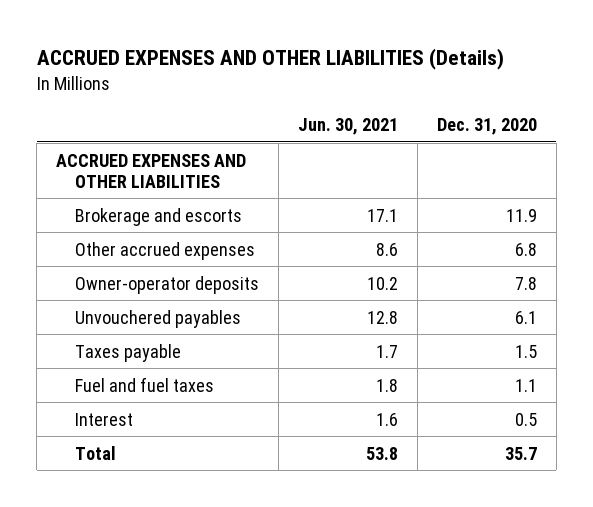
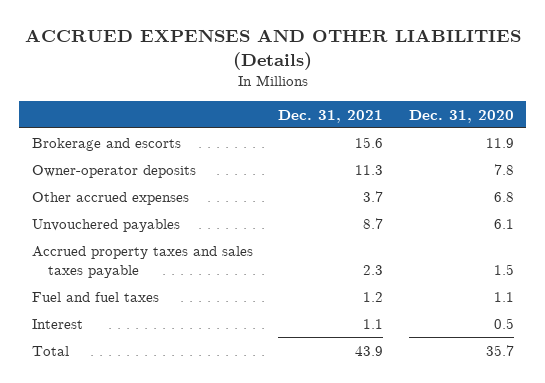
[298,118,399,136] Jun. 30, 2021 -> none
none -> [278,109,384,123] Dec. 31, 2021
[56,153,247,188] ACCRUED EXPENSES AND OTHER LIABILITIES -> none
[75,241,256,260] Other accrued expenses -> [31,191,189,205] Other accrued expenses
[75,343,182,362] Taxes payable -> [31,245,253,278] Accrued property taxes and sales taxes payable

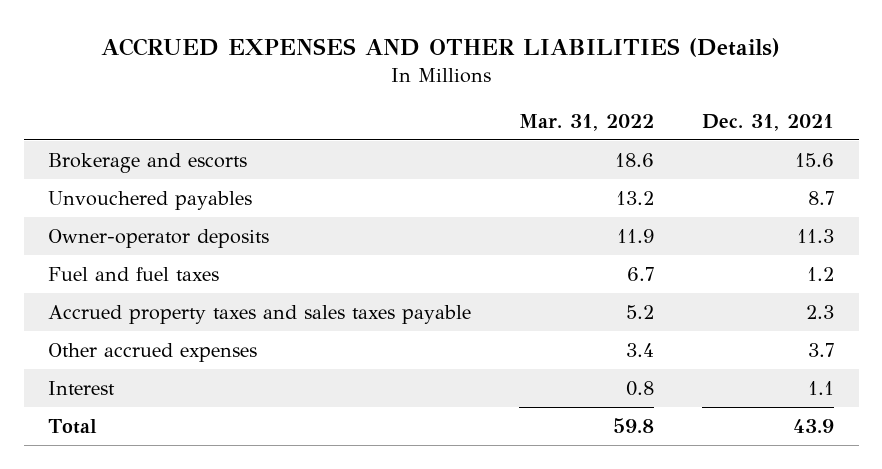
[408,109,514,123] Dec. 31, 2020 -> none
none -> [519,113,655,131] Mar. 31, 2022
[31,164,196,178] Owner-operator deposits -> [47,228,269,248] Owner-operator deposits
[31,245,253,278] Accrued property taxes and sales taxes payable -> [47,304,471,324] Accrued property taxes and sales taxes payable
[31,191,189,205] Other accrued expenses -> [47,342,257,362] Other accrued expenses

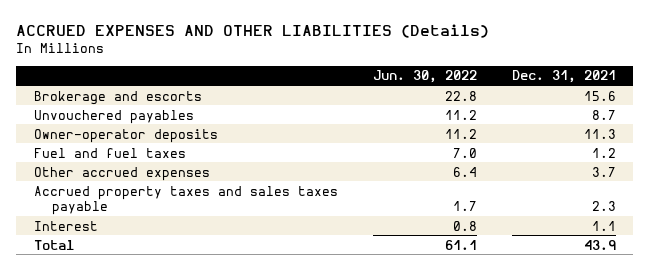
[519,113,655,131] Mar. 31, 2022 -> none
none -> [372,70,477,84] Jun. 30, 2022
[47,304,471,324] Accrued property taxes and sales taxes payable -> [33,185,338,216] Accrued property taxes and sales taxes payable

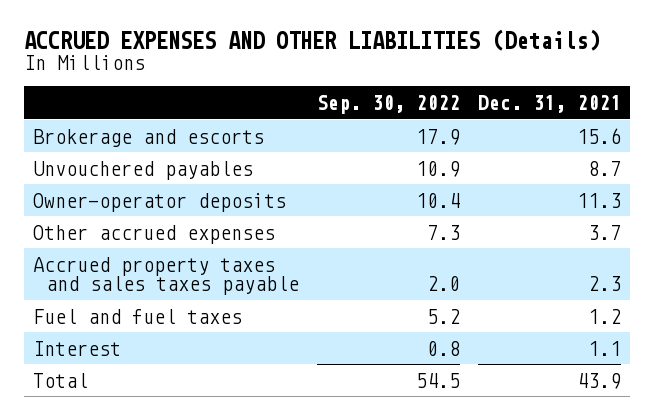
[372,70,477,84] Jun. 30, 2022 -> none
none -> [317,94,461,114] Sep. 30, 2022
[33,147,186,158] Fuel and fuel taxes -> [32,308,242,324] Fuel and fuel taxes

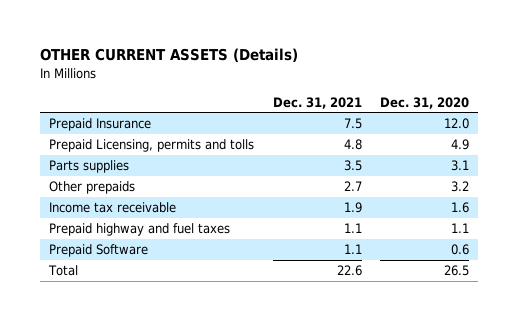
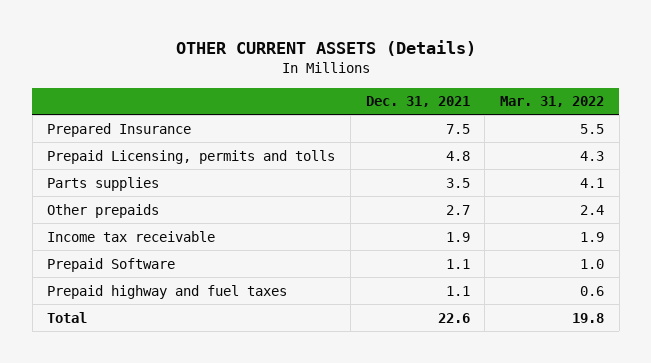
[380,96,470,109] Dec. 31, 2020 -> none
none -> [499,96,604,108] Mar. 31, 2022
[49,118,152,132] Prepaid Insurance -> [47,122,192,137] Prepared Insurance
[49,223,231,237] Prepaid highway and fuel taxes -> [47,284,288,299] Prepaid highway and fuel taxes

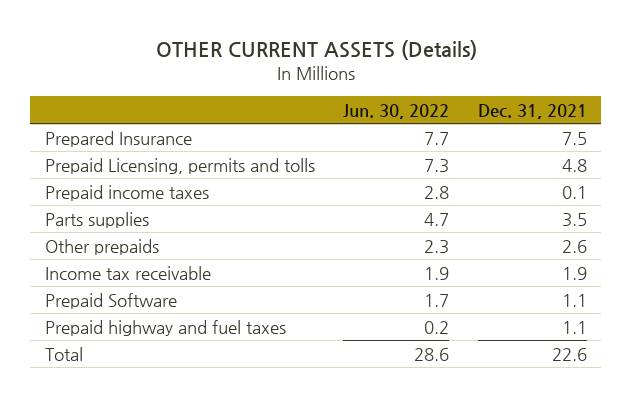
[499,96,604,108] Mar. 31, 2022 -> none
none -> [343,103,450,119] Jun. 30, 2022
none -> [44,184,209,201] Prepaid income taxes
[445,204,470,215] 2.7 -> [561,239,587,253] 2.6

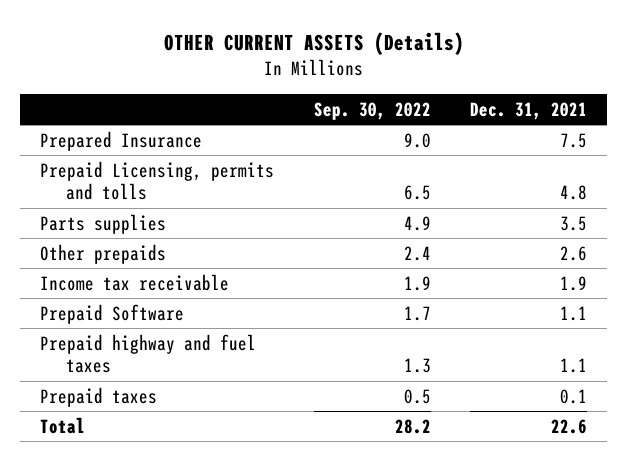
[343,103,450,119] Jun. 30, 2022 -> none
none -> [313,101,431,120] Sep. 30, 2022
[44,184,209,201] Prepaid income taxes -> none
none -> [40,386,158,407] Prepaid taxes

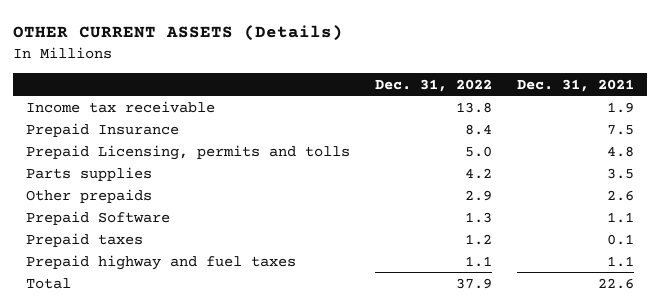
[313,101,431,120] Sep. 30, 2022 -> none
none -> [374,78,492,92] Dec. 31, 2022
[40,273,230,291] Income tax receivable -> [25,100,215,113] Income tax receivable
[40,130,203,151] Prepared Insurance -> [25,122,179,137] Prepaid Insurance
[40,333,257,374] Prepaid highway and fuel taxes -> [25,254,296,270] Prepaid highway and fuel taxes

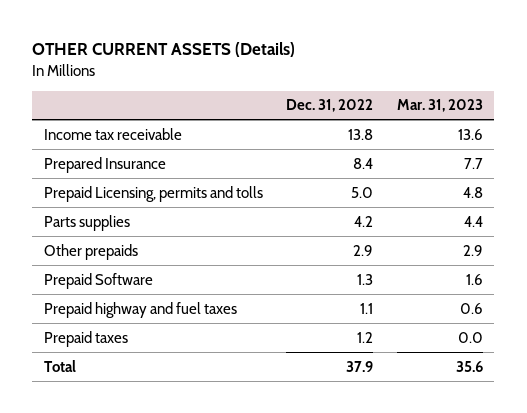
[517,78,635,92] Dec. 31, 2021 -> none
none -> [396,99,483,113] Mar. 31, 2023
[25,122,179,137] Prepaid Insurance -> [43,156,166,173] Prepared Insurance
[25,232,143,247] Prepaid taxes -> [43,330,128,347] Prepaid taxes

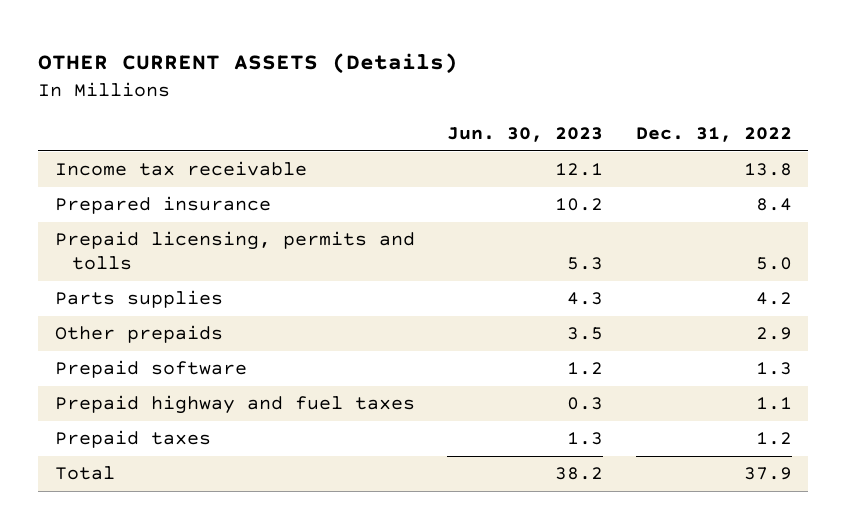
[396,99,483,113] Mar. 31, 2023 -> none
none -> [447,127,604,143] Jun. 30, 2023
[43,156,166,173] Prepared Insurance -> [54,196,271,215] Prepared insurance
[43,185,263,202] Prepaid Licensing, permits and tolls -> [54,231,415,270] Prepaid licensing, permits and tolls
[43,272,153,289] Prepaid Software -> [54,360,247,379] Prepaid software

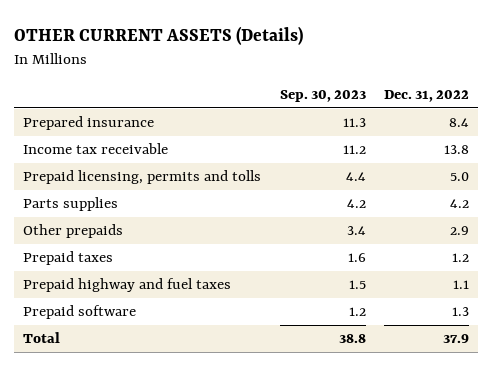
[447,127,604,143] Jun. 30, 2023 -> none
none -> [279,89,366,102] Sep. 30, 2023
[54,161,307,177] Income tax receivable -> [23,143,169,155] Income tax receivable
[54,395,415,415] Prepaid highway and fuel taxes -> [23,278,232,293] Prepaid highway and fuel taxes
[54,360,247,379] Prepaid software -> [23,305,137,320] Prepaid software

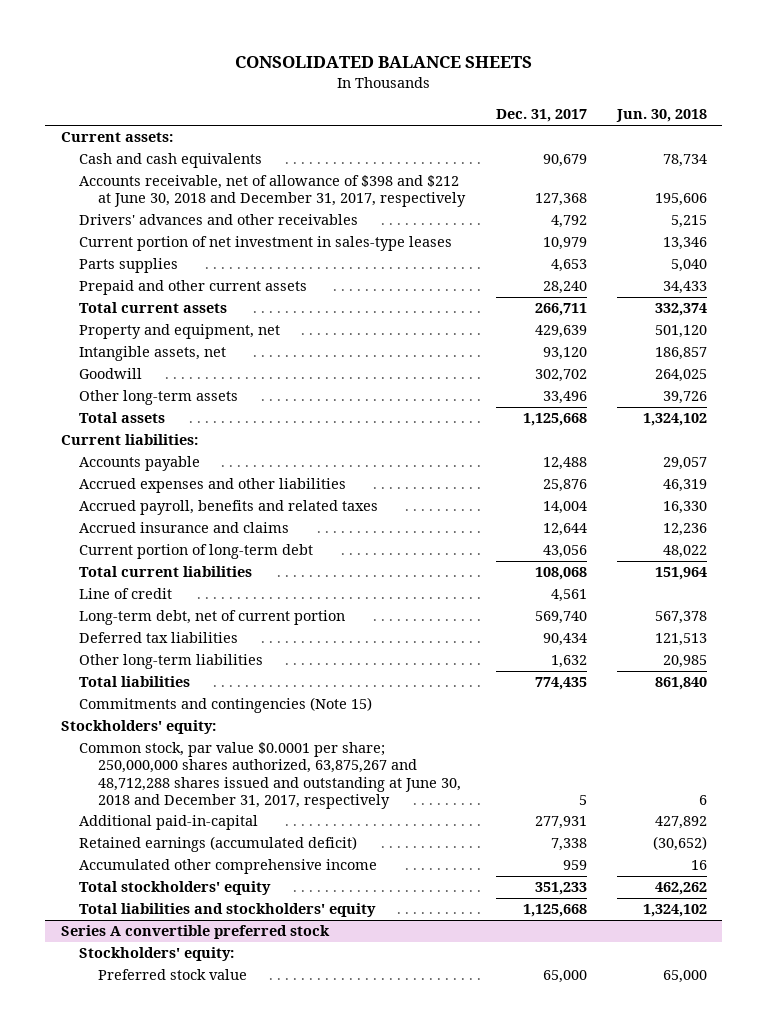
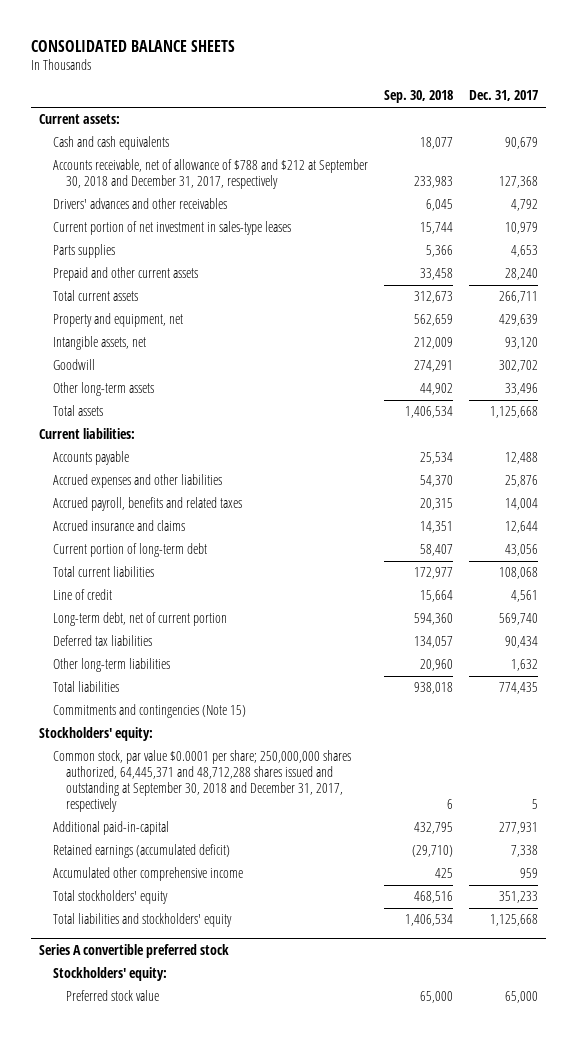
[616,109,708,123] Jun. 30, 2018 -> none
none -> [383,90,453,104] Sep. 30, 2018
[79,175,467,208] Accounts receivable, net of allowance of $398 and $212 at June 30, 2018 and December 31, 2017, respectively -> [52,159,368,190] Accounts receivable, net of allowance of $788 and $212 at September 30, 2018 and December 31, 2017, respectively
[79,742,462,809] Common stock, par value $0.0001 per share; 250,000,000 shares authorized, 63,875,267 and 48,712,288 shares issued and outstanding at June 30, 2018 and December 31, 2017, respectively -> [52,750,351,812] Common stock, par value $0.0001 per share; 250,000,000 shares authorized, 64,445,371 and 48,712,288 shares issued and outstanding at September 30, 2018 and December 31, 2017, respectively

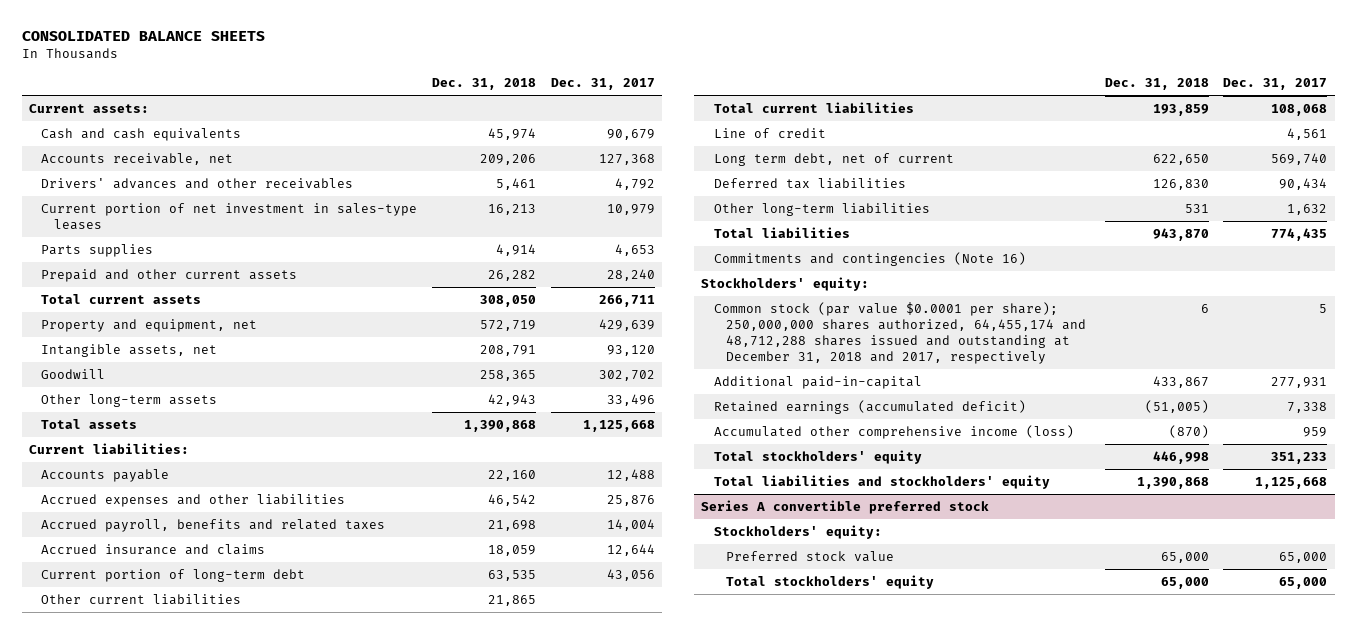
[383,90,453,104] Sep. 30, 2018 -> none
none -> [432,78,537,91] Dec. 31, 2018
[52,159,368,190] Accounts receivable, net of allowance of $788 and $212 at September 30, 2018 and December 31, 2017, respectively -> [41,152,234,165] Accounts receivable, net
none -> [41,593,242,605] Other current liabilities
[52,612,227,627] Long-term debt, net of current portion -> [713,152,954,166] Long term debt, net of current
[52,704,246,719] Commitments and contingencies (Note 15) -> [713,251,1026,266] Commitments and contingencies (Note 16)
[52,750,351,812] Common stock, par value $0.0001 per share; 250,000,000 shares authorized, 64,445,371 and 48,712,288 shares issued and outstanding at September 30, 2018 and December 31, 2017, respectively -> [713,301,1087,364] Common stock (par value $0.0001 per share); 250,000,000 shares authorized, 64,455,174 and 48,712,288 shares issued and outstanding at December 31, 2018 and 2017, respectively
[52,867,243,882] Accumulated other comprehensive income -> [713,424,1074,439] Accumulated other comprehensive income (loss)
none -> [726,574,935,589] Total stockholders' equity

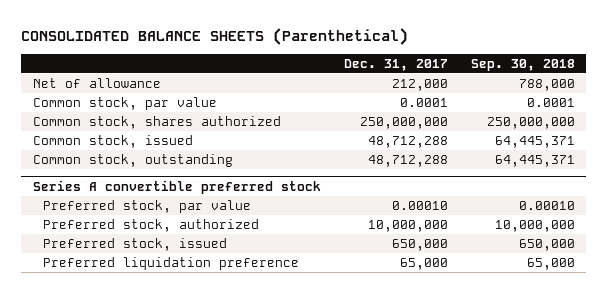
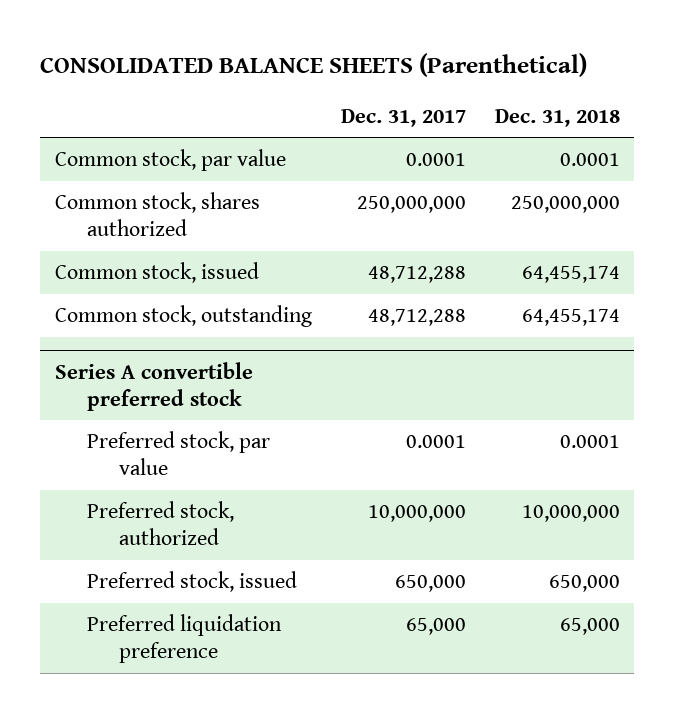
[470,58,575,71] Sep. 30, 2018 -> none
none -> [494,108,620,127] Dec. 31, 2018
[32,78,161,89] Net of allowance -> none
[391,201,448,211] 0.00010 -> [405,435,466,449] 0.0001

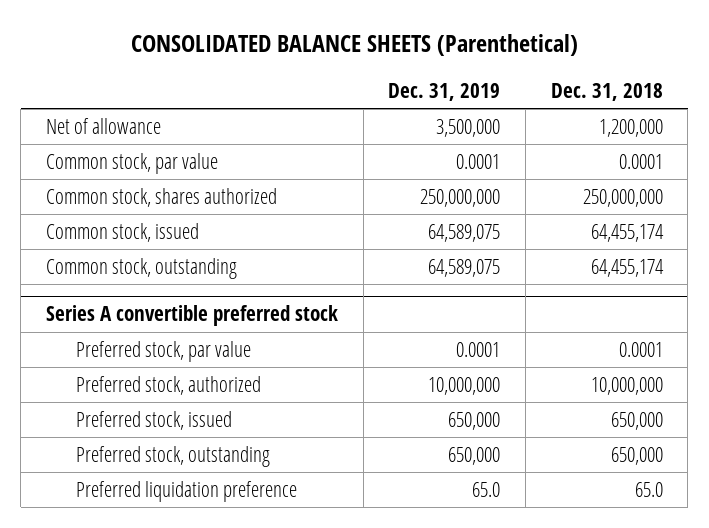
[340,108,466,127] Dec. 31, 2017 -> none
none -> [388,82,501,101] Dec. 31, 2019
none -> [45,117,161,134] Net of allowance
none -> [75,445,270,467] Preferred stock, outstanding
[559,618,620,636] 65,000 -> [634,481,663,497] 65.0

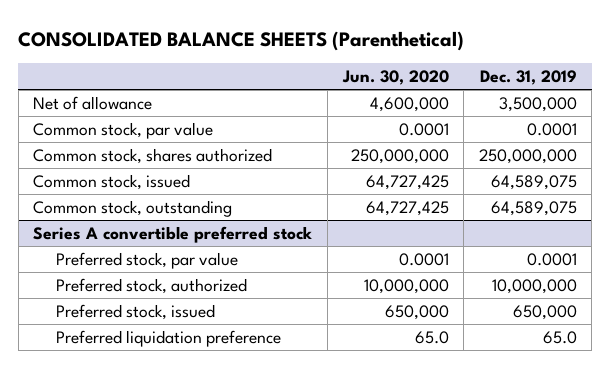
[550,82,663,101] Dec. 31, 2018 -> none
none -> [341,70,449,86] Jun. 30, 2020
[75,445,270,467] Preferred stock, outstanding -> none

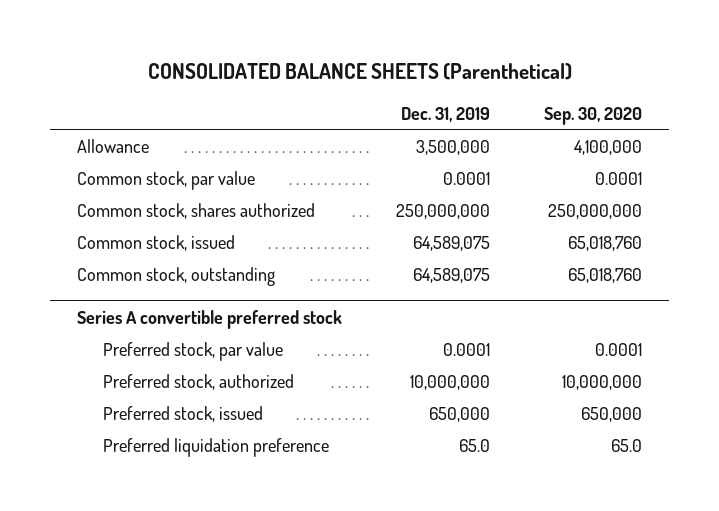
[341,70,449,86] Jun. 30, 2020 -> none
none -> [544,106,643,125] Sep. 30, 2020
[33,95,153,110] Net of allowance -> [77,138,150,153] Allowance

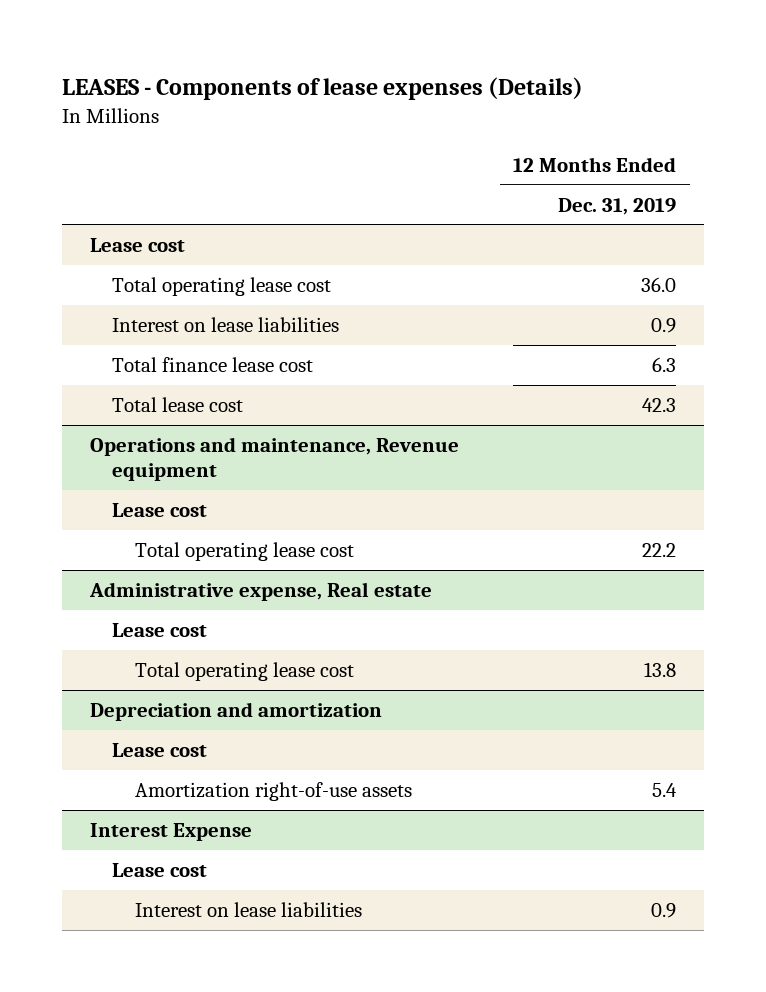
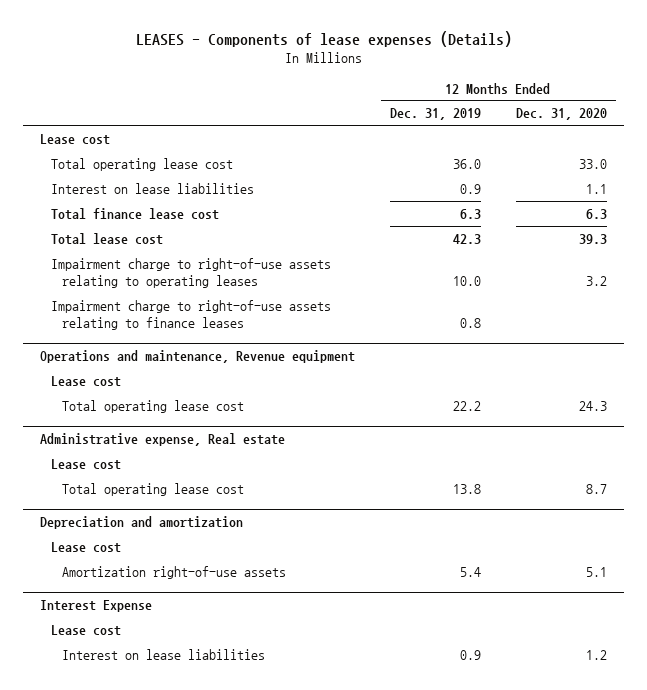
none -> [515,108,607,121] Dec. 31, 2020
none -> [51,257,332,288] Impairment charge to right-of-use assets relating to operating leases
none -> [51,299,332,330] Impairment charge to right-of-use assets relating to finance leases

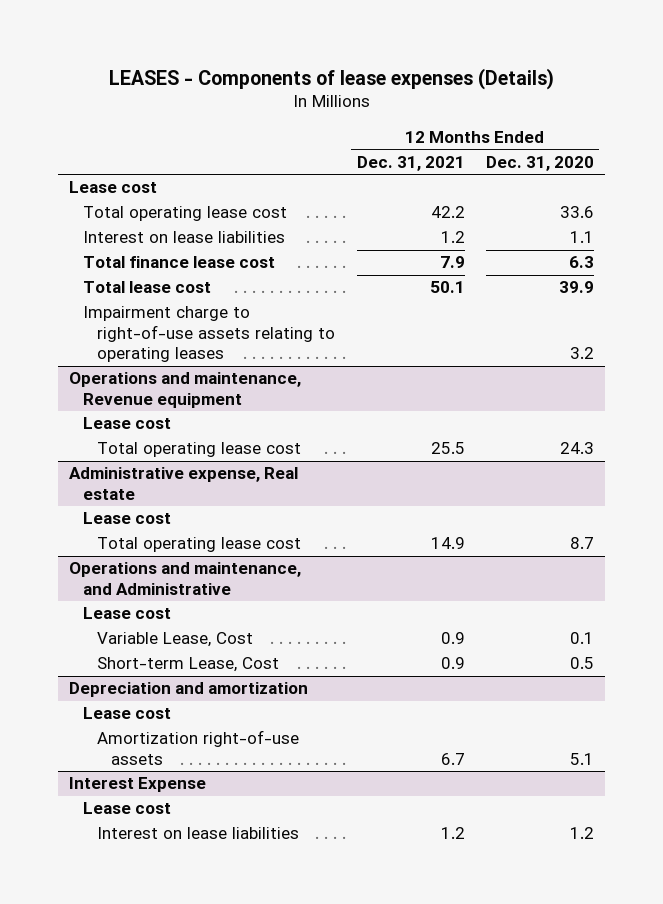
[390,108,482,121] Dec. 31, 2019 -> none
none -> [356,155,465,171] Dec. 31, 2021
[578,158,607,169] 33.0 -> [559,206,594,219] 33.6
[578,233,607,244] 39.3 -> [558,281,594,294] 39.9
[51,299,332,330] Impairment charge to right-of-use assets relating to finance leases -> none
none -> [69,562,302,595] Operations and maintenance, and Administrative
none -> [83,607,172,620] Lease cost
none -> [97,632,254,648] Variable Lease, Cost
none -> [97,657,280,673] Short-term Lease, Cost

